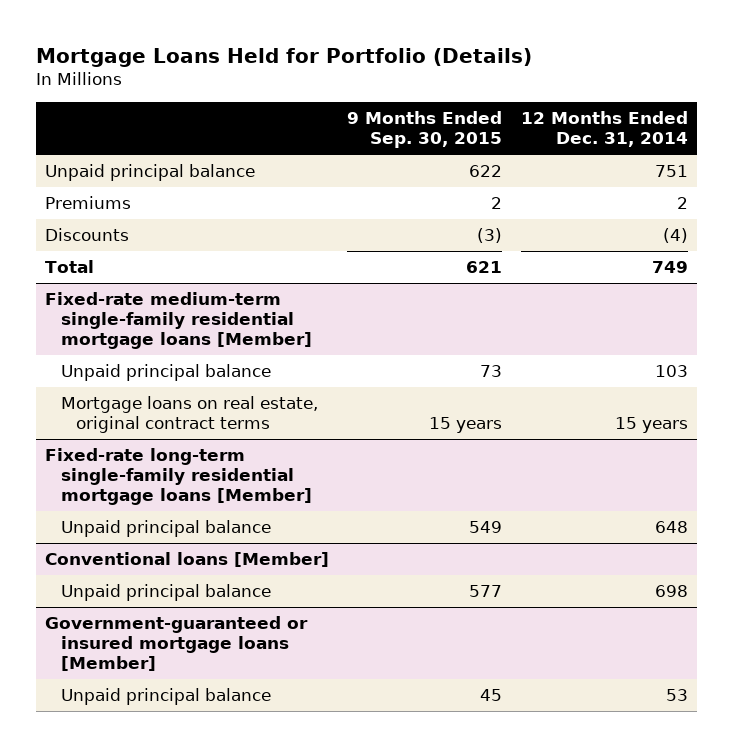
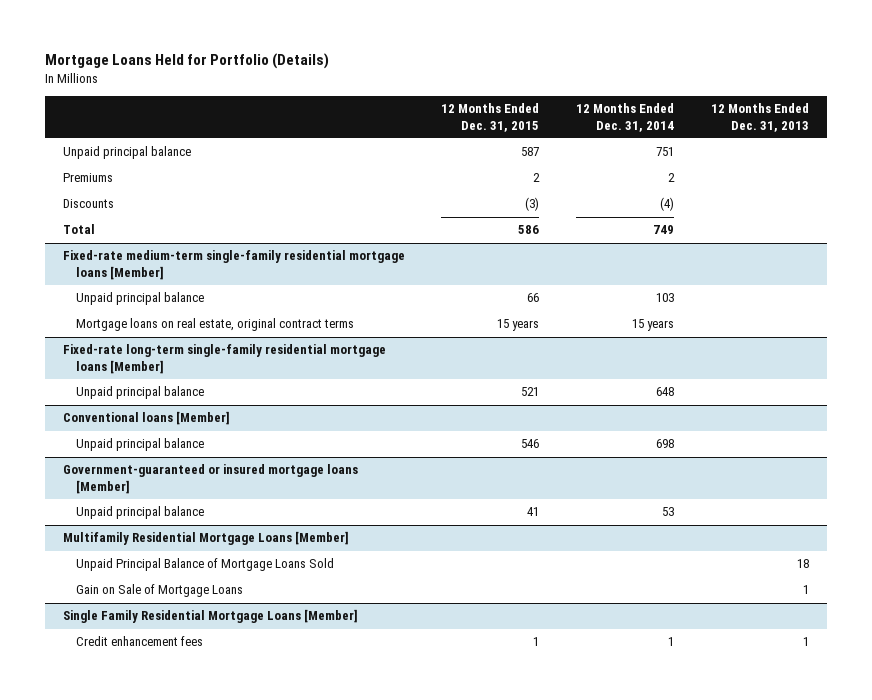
[347,111,503,149] 9 Months Ended Sep. 30, 2015 -> none
none -> [441,103,540,132] 12 Months Ended Dec. 31, 2015
none -> [710,103,809,132] 12 Months Ended Dec. 31, 2013
none -> [62,531,349,546] Multifamily Residential Mortgage Loans [Member]
none -> [75,558,334,572] Unpaid Principal Balance of Mortgage Loans Sold
none -> [75,584,243,598] Gain on Sale of Mortgage Loans
none -> [62,609,358,624] Single Family Residential Mortgage Loans [Member]
none -> [75,636,203,647] Credit enhancement fees

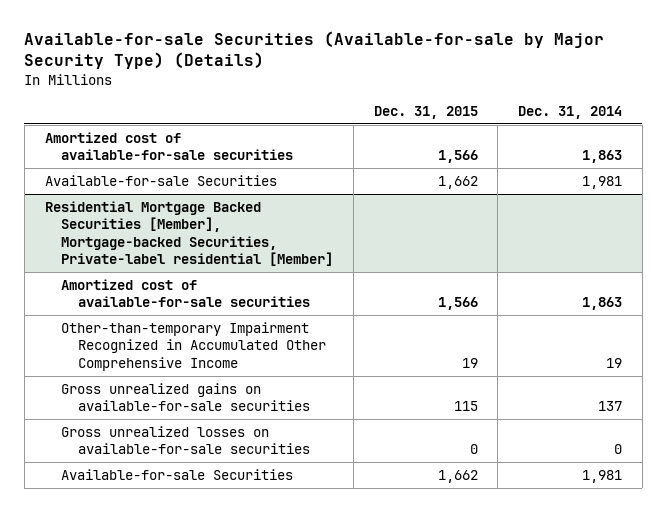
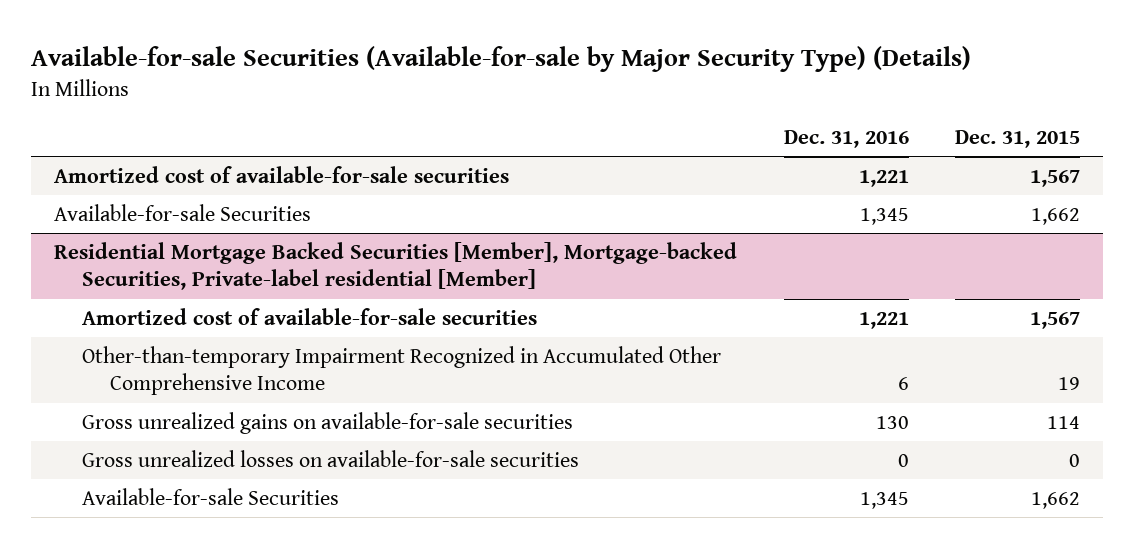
[518,105,623,119] Dec. 31, 2014 -> none
none -> [783,129,909,148] Dec. 31, 2016
[437,150,478,164] 1,566 -> [1029,169,1080,187] 1,567
[437,297,478,311] 1,566 -> [1029,311,1080,329] 1,567
[453,401,478,412] 115 -> [1046,415,1080,429] 114

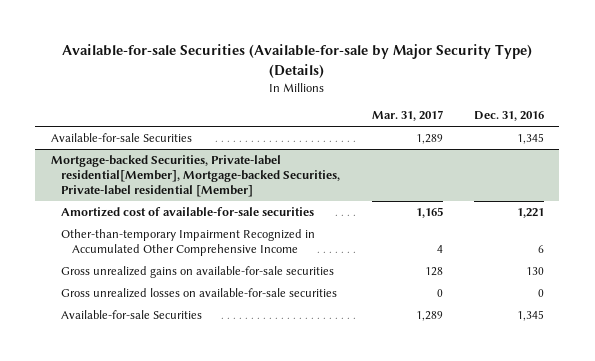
[954,129,1080,148] Dec. 31, 2015 -> none
none -> [371,110,443,122] Mar. 31, 2017
[54,165,510,183] Amortized cost of available-for-sale securities -> none
[54,241,738,291] Residential Mortgage Backed Securities [Member], Mortgage-backed Securities, Private-label residential [Member] -> [51,155,341,197] Mortgage-backed Securities, Private-label residential[Member], Mortgage-backed Securities, Private-label residential [Member]

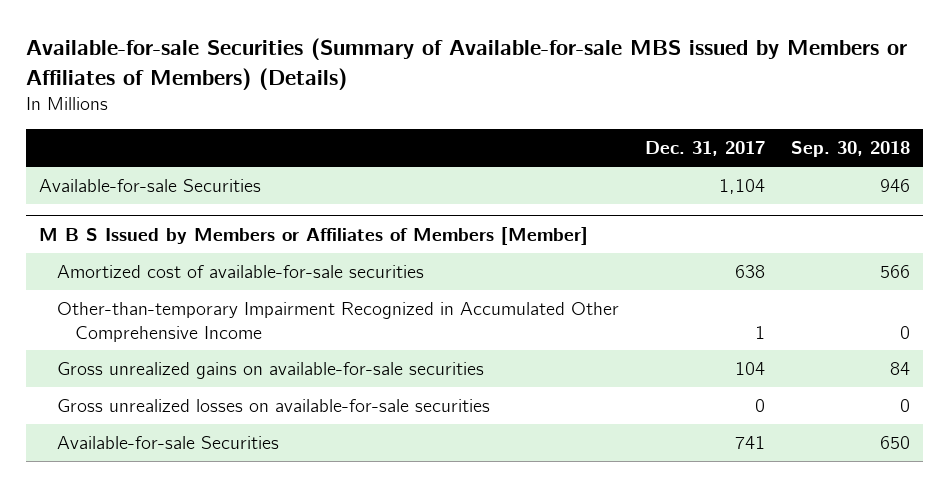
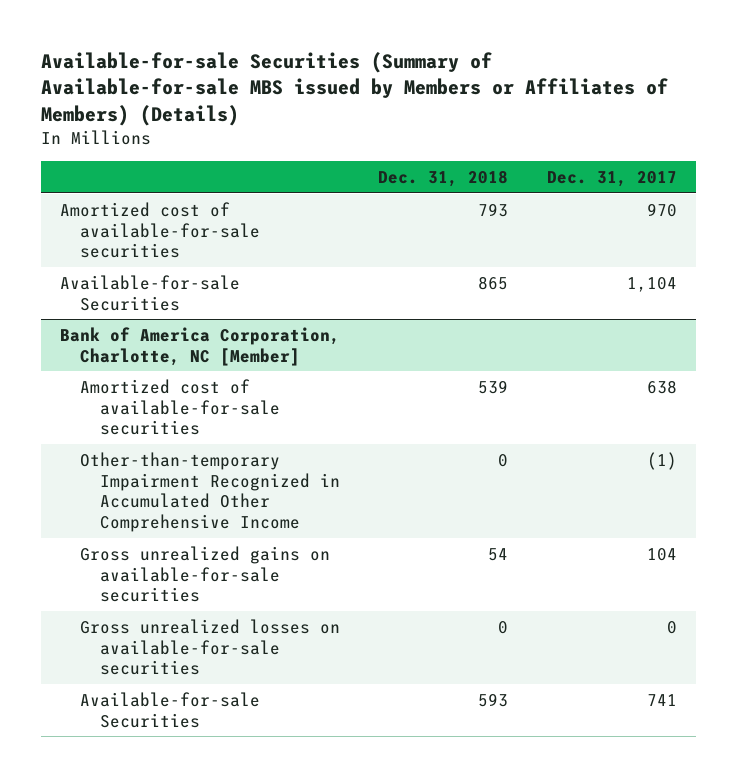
[791,141,911,158] Sep. 30, 2018 -> none
none -> [378,169,509,187] Dec. 31, 2018
none -> [60,201,261,259] Amortized cost of available-for-sale securities
[38,226,588,245] M B S Issued by Members or Affiliates of Members [Member] -> [60,326,341,366] Bank of America Corporation, Charlotte, NC [Member]
[755,325,766,339] 1 -> [646,451,677,470] (1)

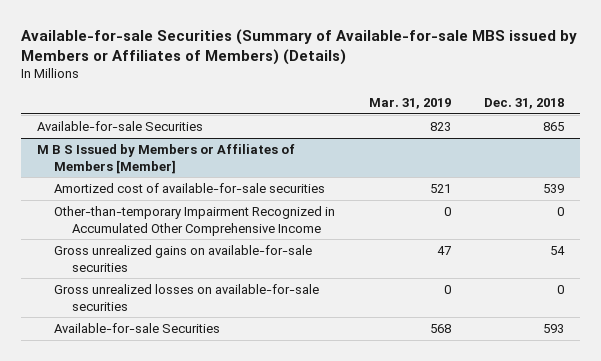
[546,170,677,187] Dec. 31, 2017 -> none
none -> [368,98,451,110] Mar. 31, 2019
[60,201,261,259] Amortized cost of available-for-sale securities -> none
[60,326,341,366] Bank of America Corporation, Charlotte, NC [Member] -> [37,143,296,174] M B S Issued by Members or Affiliates of Members [Member]

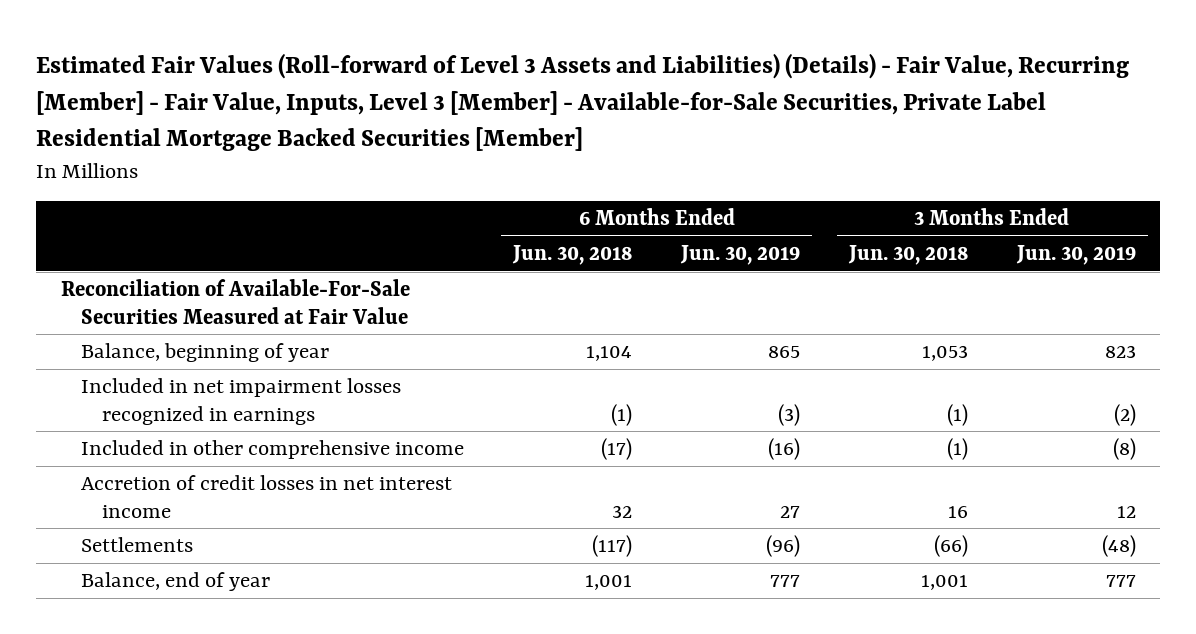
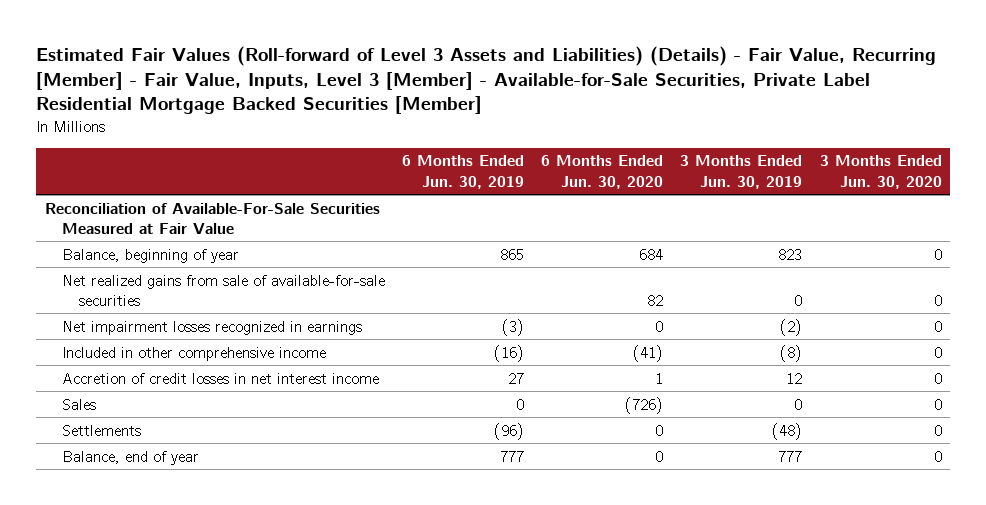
[512,244,633,265] Jun. 30, 2018 -> none
[847,244,968,265] Jun. 30, 2018 -> none
none -> [541,155,664,189] 6 Months Ended Jun. 30, 2020
none -> [819,155,942,189] 3 Months Ended Jun. 30, 2020
none -> [61,274,385,307] Net realized gains from sale of available-for-sale securities
[81,378,402,425] Included in net impairment losses recognized in earnings -> [61,320,362,335] Net impairment losses recognized in earnings
none -> [61,398,96,410] Sales

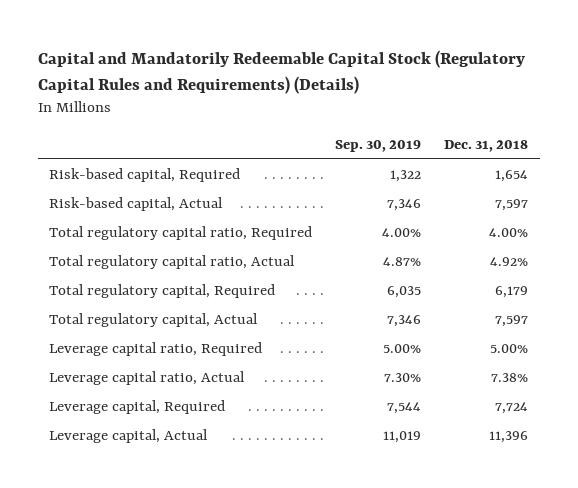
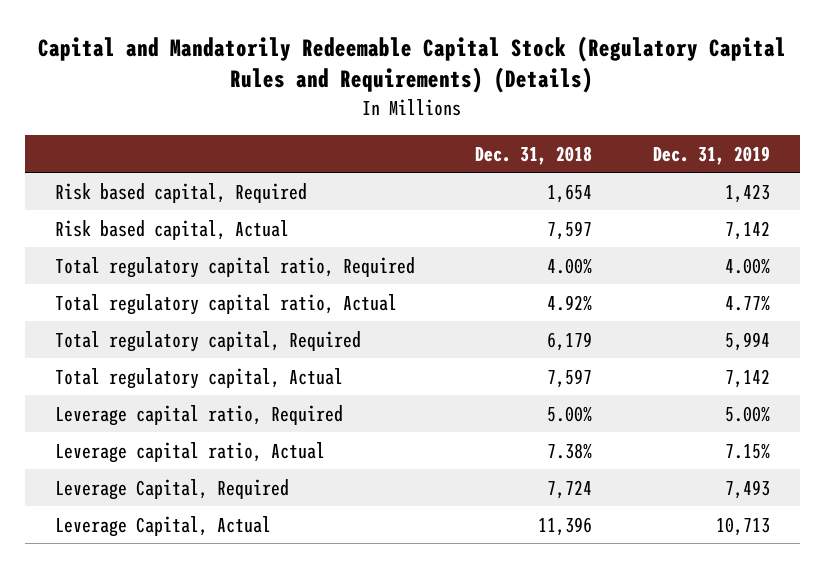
[335,139,422,152] Sep. 30, 2019 -> none
none -> [652,145,770,165] Dec. 31, 2019
[49,168,241,183] Risk-based capital, Required -> [54,182,307,203] Risk based capital, Required
[49,197,224,212] Risk-based capital, Actual -> [54,219,289,240] Risk based capital, Actual
[49,400,226,415] Leverage capital, Required -> [54,478,289,500] Leverage Capital, Required
[49,429,209,444] Leverage capital, Actual -> [54,515,271,537] Leverage Capital, Actual

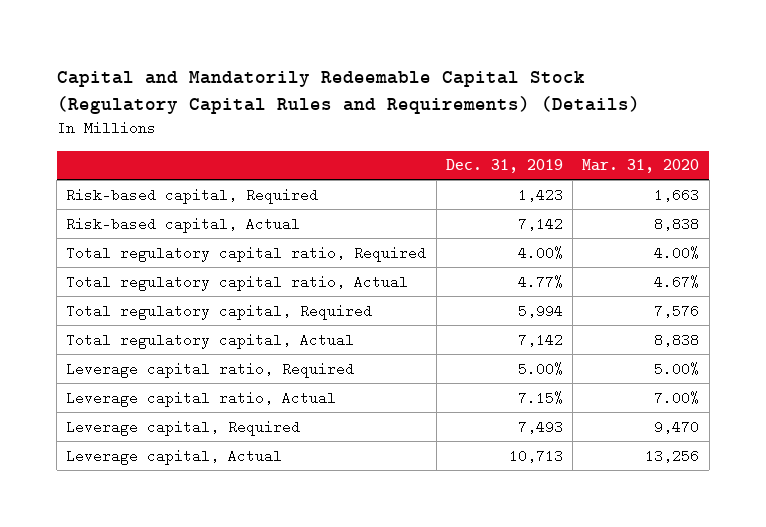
[475,145,593,165] Dec. 31, 2018 -> none
none -> [582,159,700,174] Mar. 31, 2020
[54,182,307,203] Risk based capital, Required -> [66,187,319,204] Risk-based capital, Required
[54,219,289,240] Risk based capital, Actual -> [66,216,301,233] Risk-based capital, Actual
[54,478,289,500] Leverage Capital, Required -> [66,419,301,436] Leverage capital, Required
[54,515,271,537] Leverage Capital, Actual -> [66,448,283,465] Leverage capital, Actual

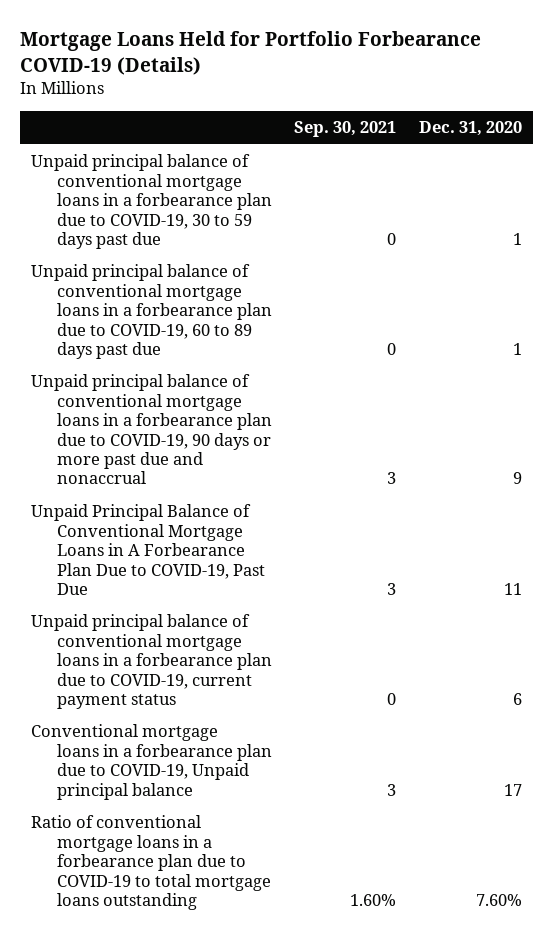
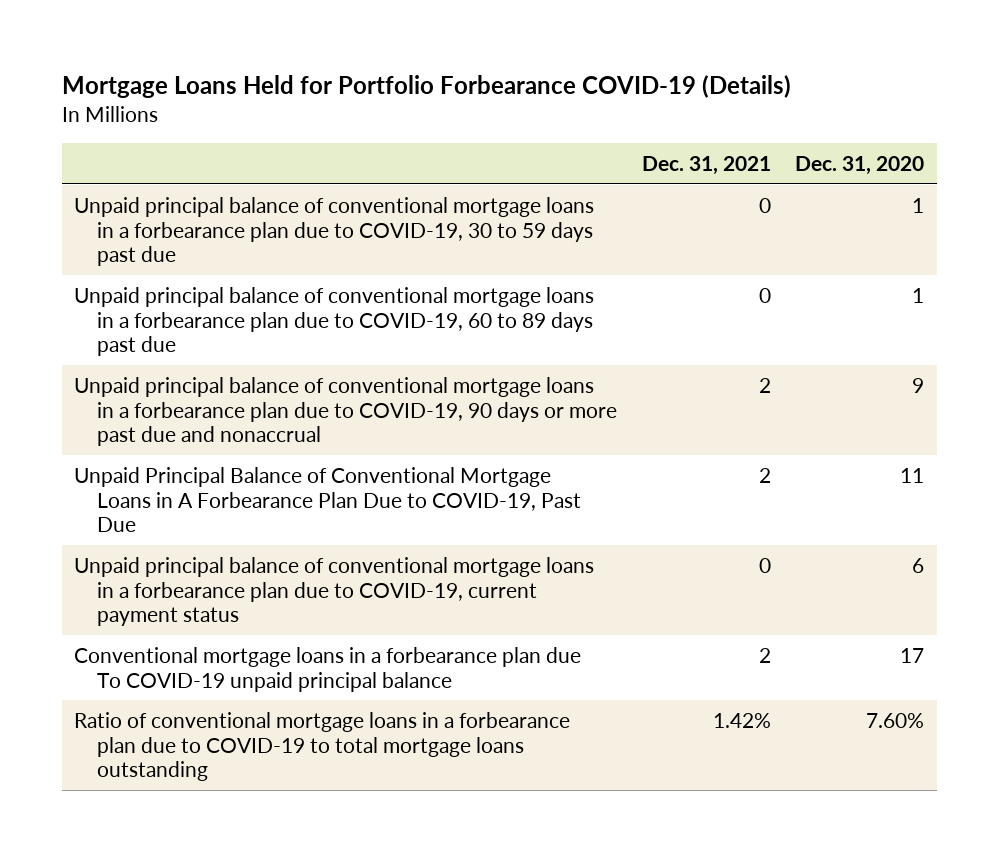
[294,121,397,138] Sep. 30, 2021 -> none
none -> [641,155,771,175] Dec. 31, 2021
[31,724,272,800] Conventional mortgage loans in a forbearance plan due to COVID-19, Unpaid principal balance -> [74,646,582,692] Conventional mortgage loans in a forbearance plan due To COVID-19 unpaid principal balance

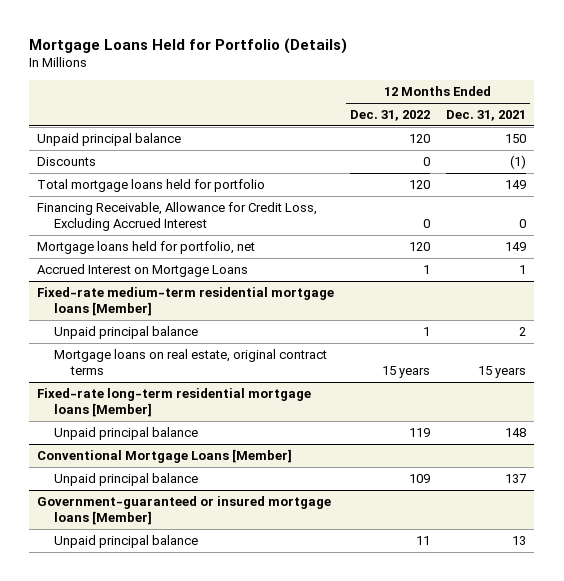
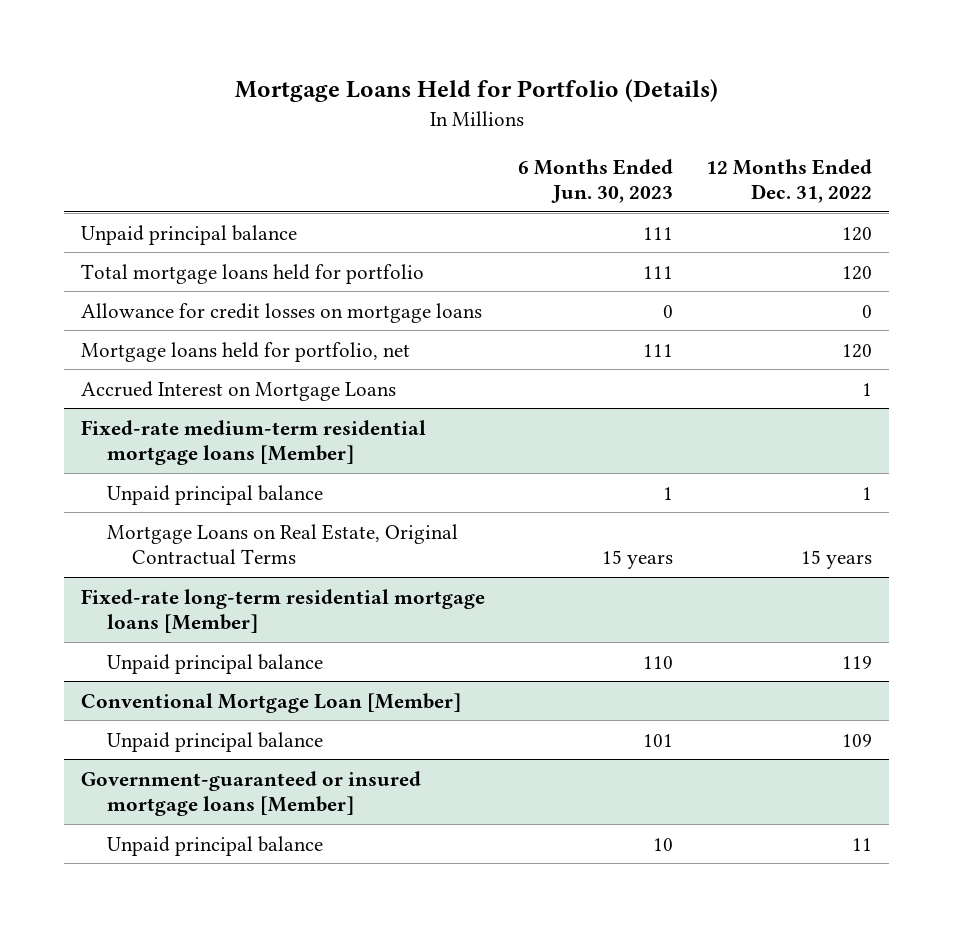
[446,110,527,122] Dec. 31, 2021 -> none
none -> [518,158,674,203] 6 Months Ended Jun. 30, 2023
[37,157,97,167] Discounts -> none
[37,202,318,232] Financing Receivable, Allowance for Credit Loss, Excluding Accrued Interest -> [80,302,482,323] Allowance for credit losses on mortgage loans
[54,349,328,376] Mortgage loans on real estate, original contract terms -> [106,523,458,565] Mortgage Loans on Real Estate, Original Contractual Terms
[37,449,293,464] Conventional Mortgage Loans [Member] -> [80,692,461,713] Conventional Mortgage Loan [Member]

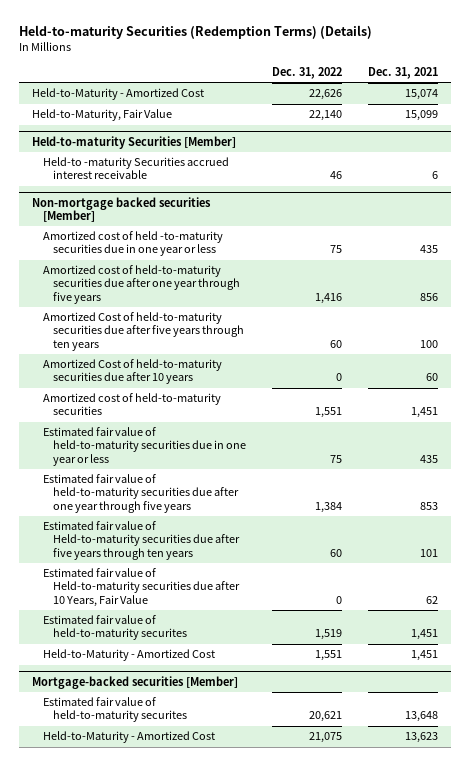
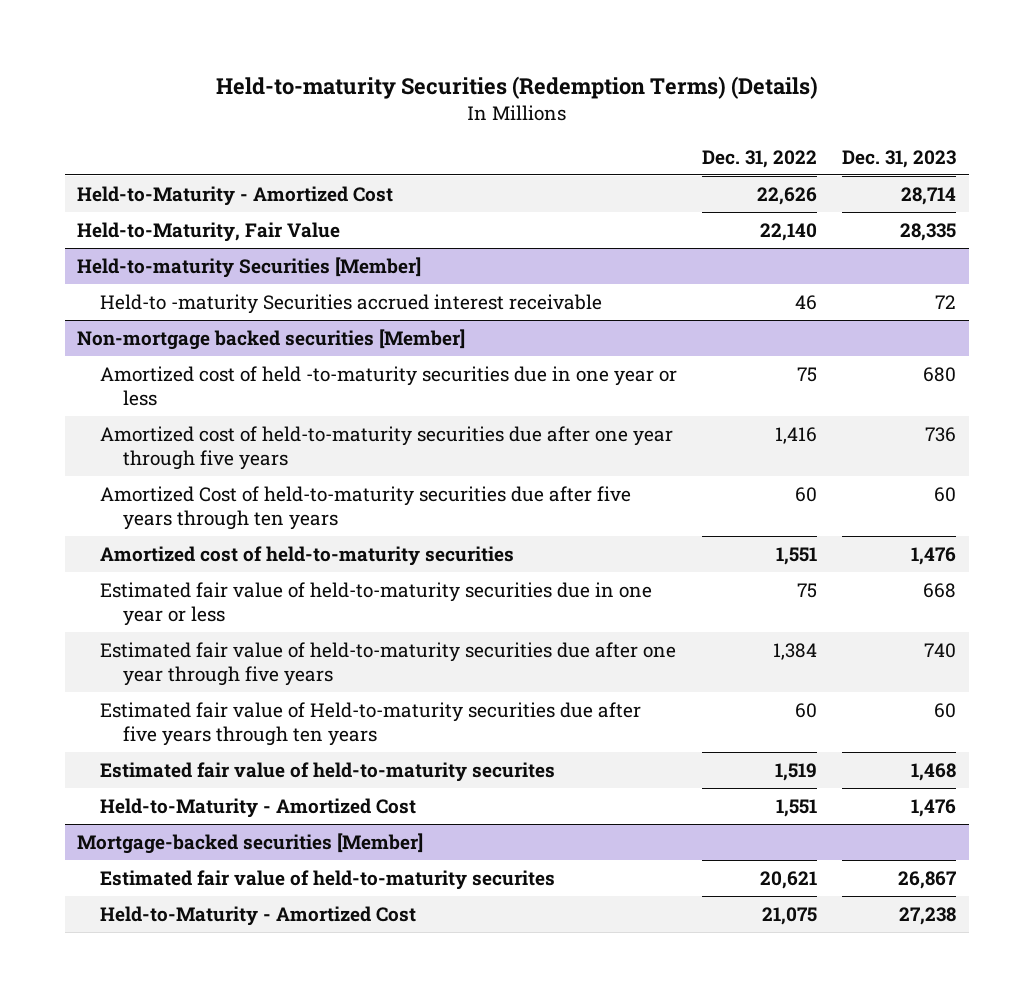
[368,67,439,80] Dec. 31, 2021 -> none
none -> [842,149,957,168] Dec. 31, 2023
[42,359,222,385] Amortized Cost of held-to-maturity securities due after 10 years -> none
[42,568,241,607] Estimated fair value of Held-to-maturity securities due after 10 Years, Fair Value -> none

